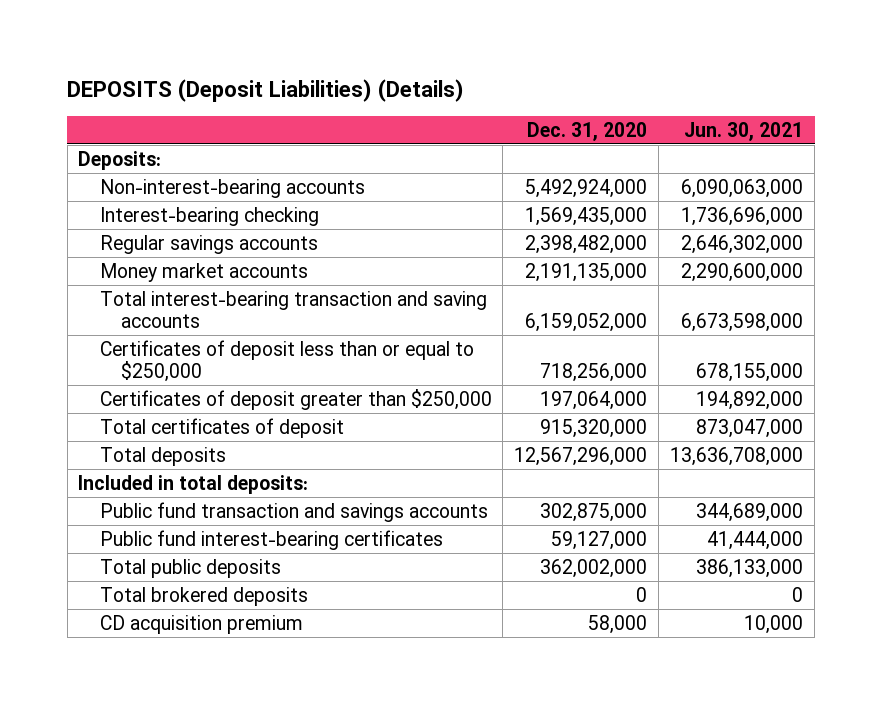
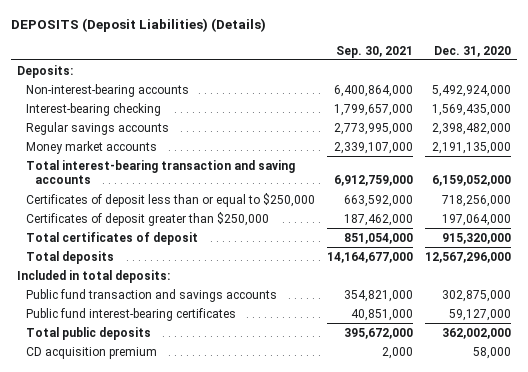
[684,121,804,141] Jun. 30, 2021 -> none
none -> [336,45,414,58] Sep. 30, 2021
[99,586,308,606] Total brokered deposits -> none

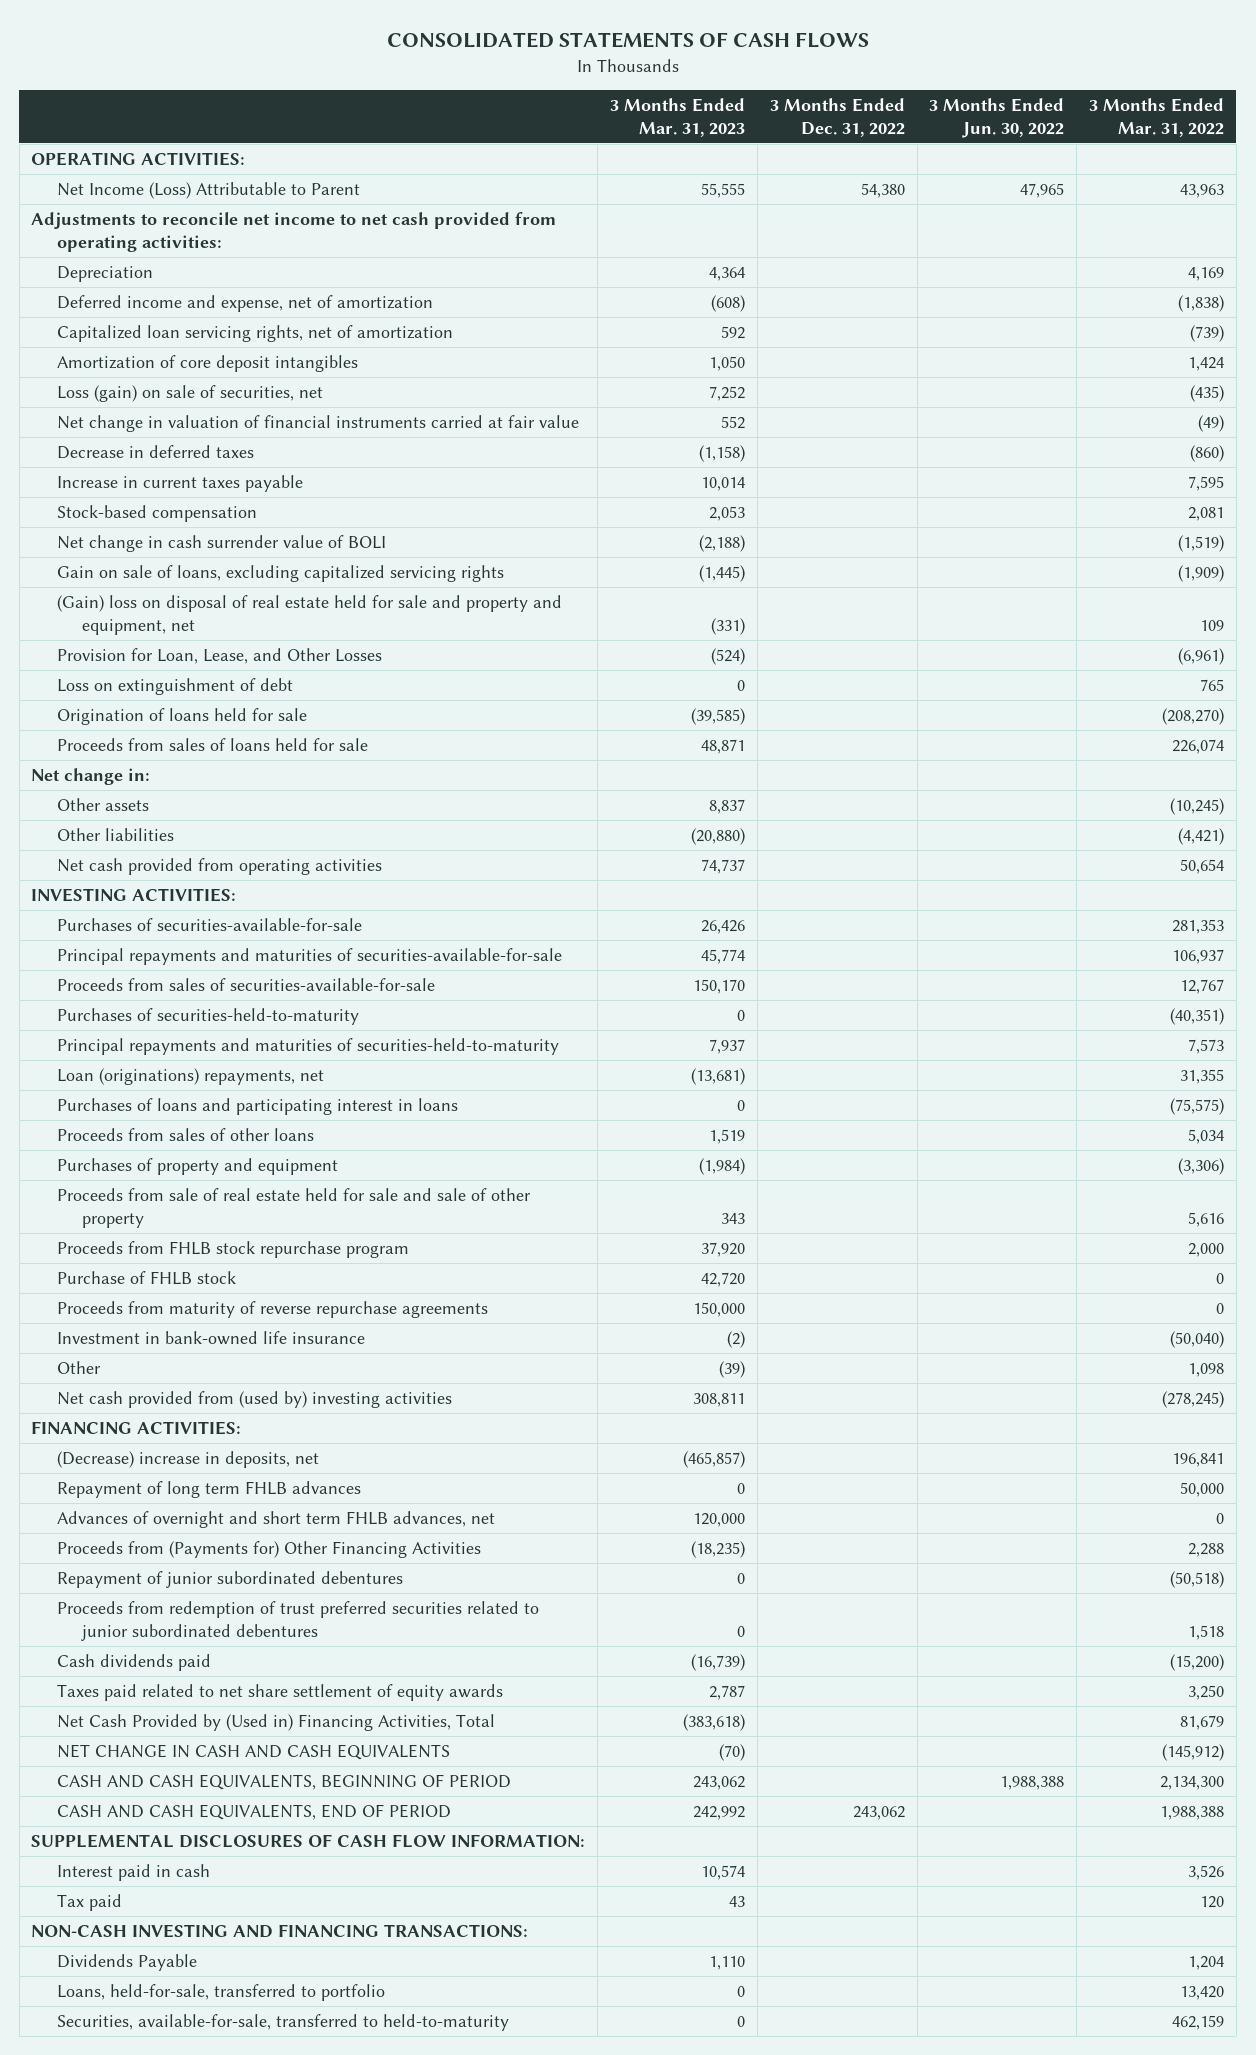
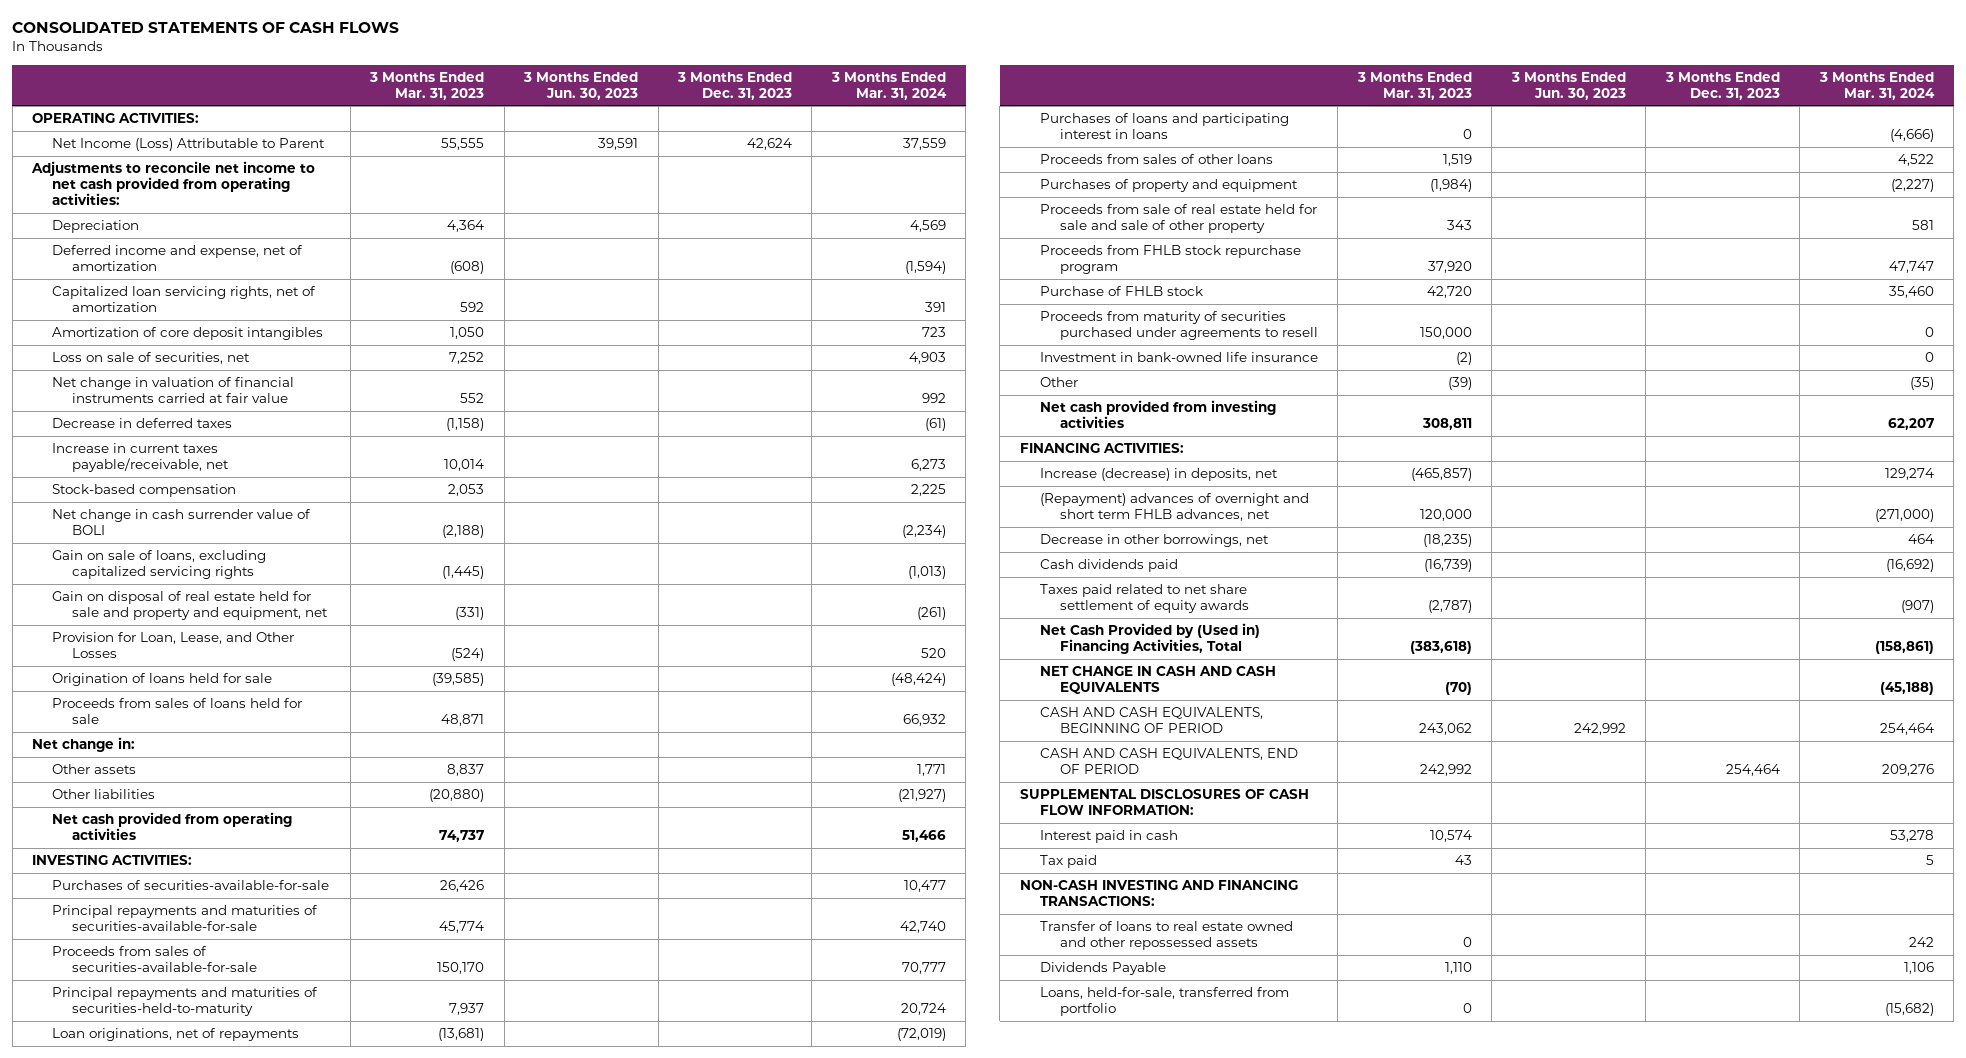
[769,98,905,138] 3 Months Ended Dec. 31, 2022 -> none
[929,98,1065,139] 3 Months Ended Jun. 30, 2022 -> none
[1089,98,1225,138] 3 Months Ended Mar. 31, 2022 -> none
none -> [523,71,639,100] 3 Months Ended Jun. 30, 2023
none -> [677,71,793,100] 3 Months Ended Dec. 31, 2023
none -> [830,71,947,100] 3 Months Ended Mar. 31, 2024
[56,384,323,402] Loss (gain) on sale of securities, net -> [52,352,251,365] Loss on sale of securities, net
[56,474,303,492] Increase in current taxes payable -> [52,443,230,472] Increase in current taxes payable/receivable, net
[56,594,562,635] (Gain) loss on disposal of real estate held for sale and property and equipment, net -> [52,591,329,620] Gain on disposal of real estate held for sale and property and equipment, net
[56,677,293,695] Loss on extinguishment of debt -> none
[56,1007,359,1025] Purchases of securities-held-to-maturity -> none
[56,1067,324,1085] Loan (originations) repayments, net -> [52,1028,300,1042] Loan originations, net of repayments
[56,1300,488,1318] Proceeds from maturity of reverse repurchase agreements -> [1039,311,1318,340] Proceeds from maturity of securities purchased under agreements to resell
[56,1390,452,1408] Net cash provided from (used by) investing activities -> [1039,400,1276,428] Net cash provided from investing activities
[56,1480,361,1498] Repayment of long term FHLB advances -> none
[56,1570,403,1588] Repayment of junior subordinated debentures -> none
[56,1600,539,1641] Proceeds from redemption of trust preferred securities related to junior subordinated debentures -> none
[56,1450,319,1468] (Decrease) increase in deposits, net -> [1039,468,1278,482] Increase (decrease) in deposits, net
[56,1510,495,1528] Advances of overnight and short term FHLB advances, net -> [1039,493,1309,521] (Repayment) advances of overnight and short term FHLB advances, net
[56,1540,481,1558] Proceeds from (Payments for) Other Financing Activities -> [1039,534,1269,548] Decrease in other borrowings, net
[709,1684,746,1700] 2,787 -> [1427,599,1472,613] (2,787)
none -> [1039,921,1293,950] Transfer of loans to real estate owned and other repossessed assets
[56,2013,509,2031] Securities, available-for-sale, transferred to held-to-maturity -> none
[56,1983,385,2001] Loans, held-for-sale, transferred to portfolio -> [1039,987,1289,1016] Loans, held-for-sale, transferred from portfolio

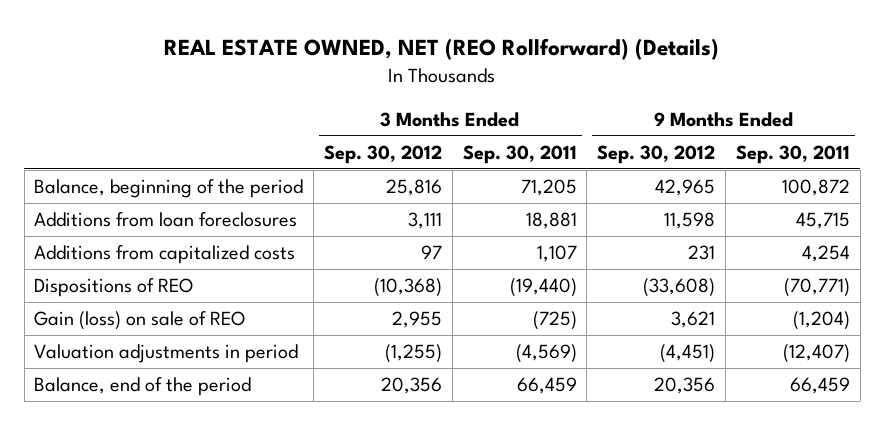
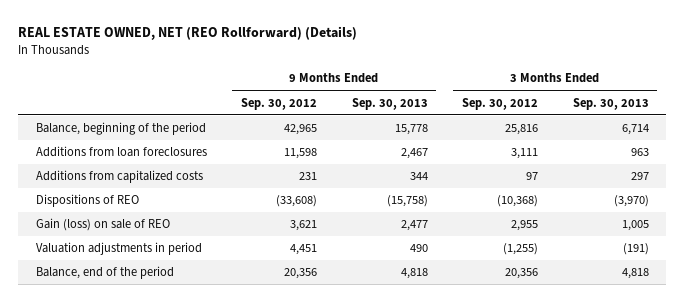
[462,144,577,164] Sep. 30, 2011 -> none
[735,144,850,164] Sep. 30, 2011 -> none
none -> [351,97,428,110] Sep. 30, 2013
none -> [572,97,649,110] Sep. 30, 2013
[660,344,716,364] (4,451) -> [290,244,318,256] 4,451

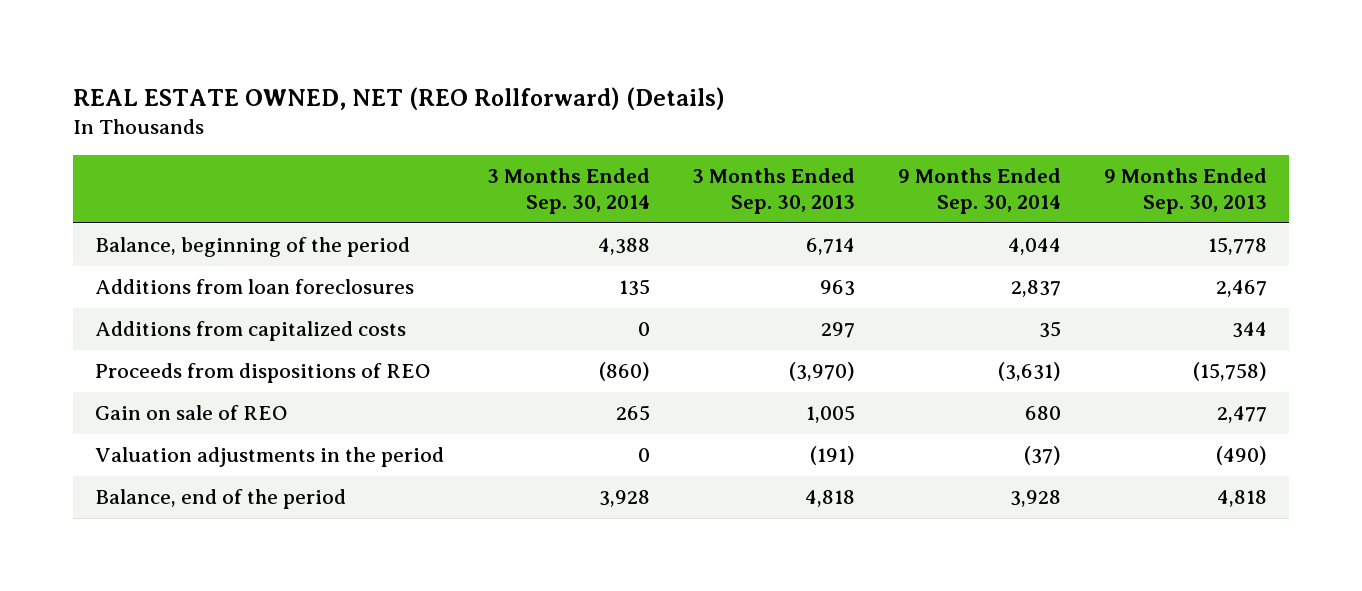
[241,97,318,110] Sep. 30, 2012 -> none
[462,97,539,110] Sep. 30, 2012 -> none
none -> [486,168,650,214] 3 Months Ended Sep. 30, 2014
none -> [898,168,1062,214] 9 Months Ended Sep. 30, 2014
[35,194,139,208] Dispositions of REO -> [94,363,431,384] Proceeds from dispositions of REO
[35,218,170,232] Gain (loss) on sale of REO -> [94,405,288,421] Gain on sale of REO
[35,242,202,256] Valuation adjustments in period -> [94,447,444,468] Valuation adjustments in the period
[409,244,428,253] 490 -> [1216,446,1268,466] (490)

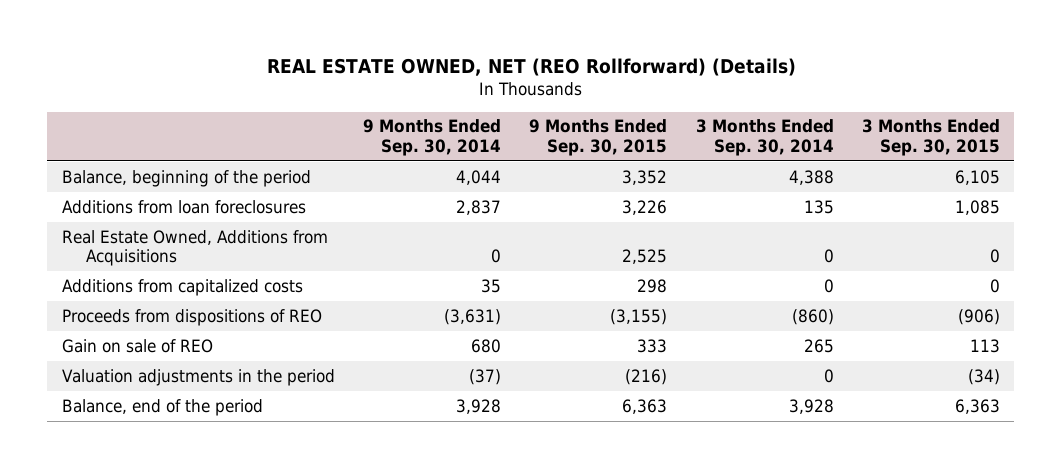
[692,168,856,214] 3 Months Ended Sep. 30, 2013 -> none
[1104,168,1268,214] 9 Months Ended Sep. 30, 2013 -> none
none -> [529,119,668,156] 9 Months Ended Sep. 30, 2015
none -> [862,119,1001,156] 3 Months Ended Sep. 30, 2015
none -> [61,229,328,267] Real Estate Owned, Additions from Acquisitions

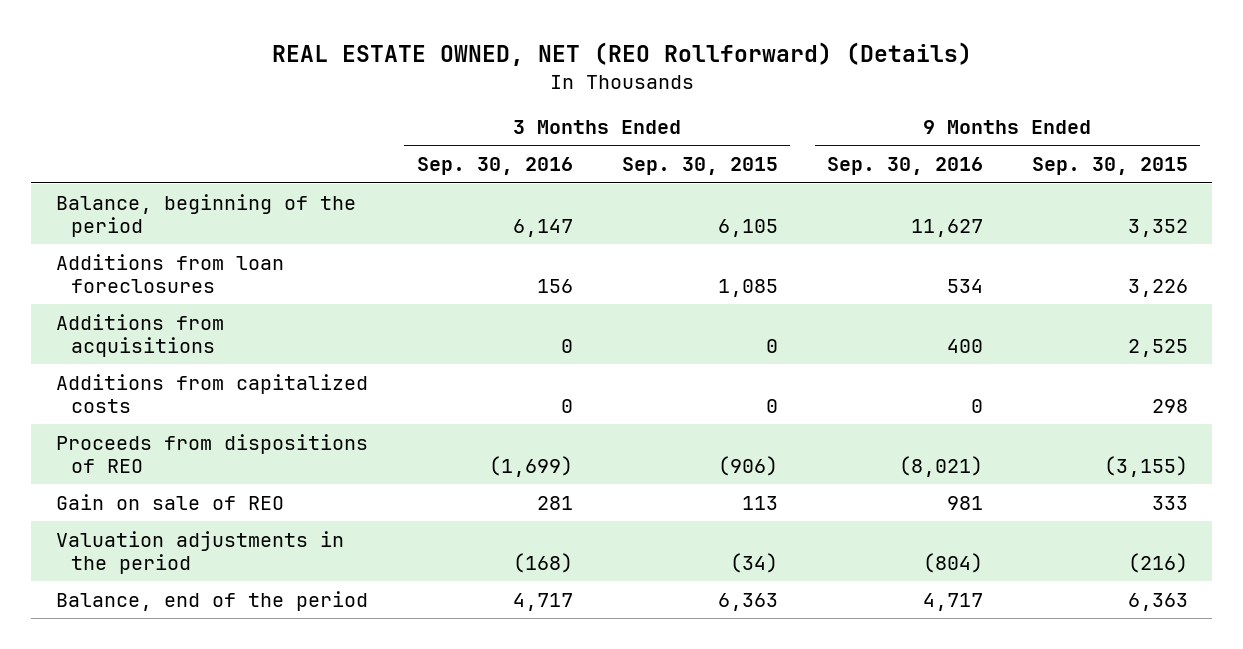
[362,119,501,156] 9 Months Ended Sep. 30, 2014 -> none
[695,119,834,156] 3 Months Ended Sep. 30, 2014 -> none
none -> [416,157,573,176] Sep. 30, 2016
none -> [826,157,983,176] Sep. 30, 2016
[61,229,328,267] Real Estate Owned, Additions from Acquisitions -> [55,313,224,357] Additions from acquisitions

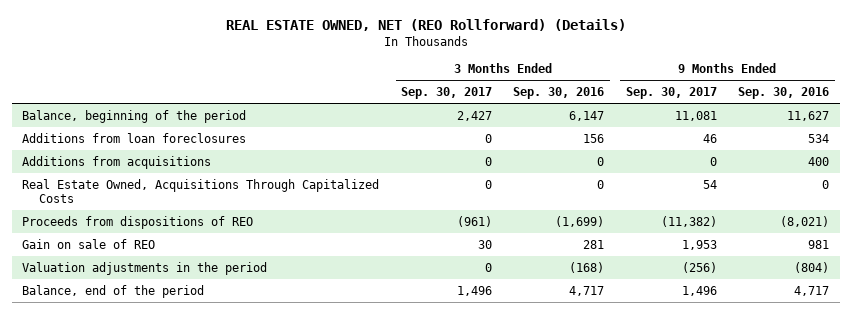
[621,157,778,176] Sep. 30, 2015 -> none
[1031,157,1188,176] Sep. 30, 2015 -> none
none -> [400,87,492,100] Sep. 30, 2017
none -> [625,87,717,100] Sep. 30, 2017
[55,373,368,413] Additions from capitalized costs -> [22,178,380,203] Real Estate Owned, Acquisitions Through Capitalized Costs

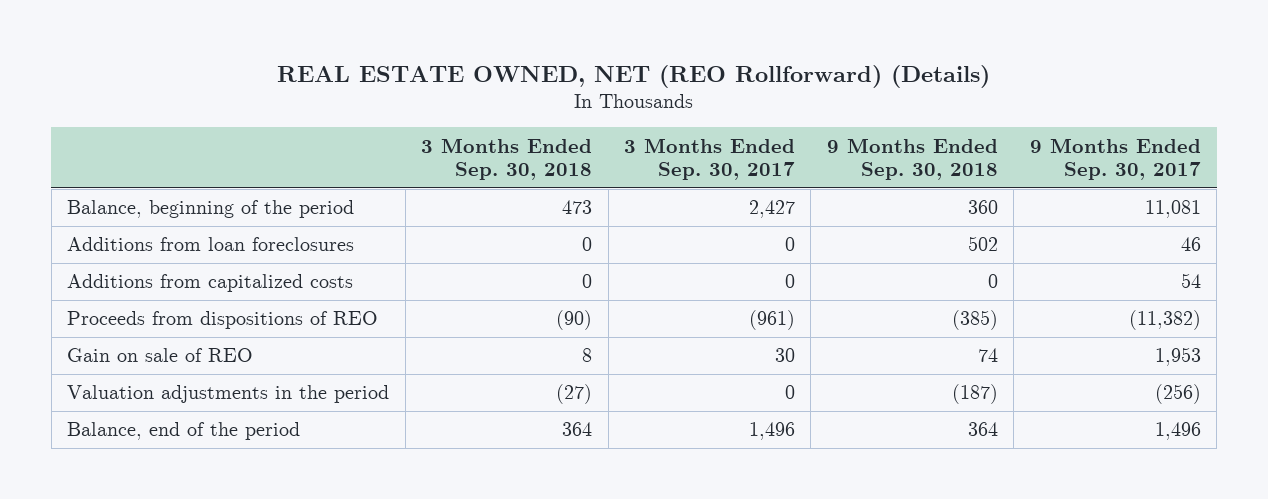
[513,87,605,100] Sep. 30, 2016 -> none
[738,87,830,100] Sep. 30, 2016 -> none
none -> [421,137,593,180] 3 Months Ended Sep. 30, 2018
none -> [826,137,998,180] 9 Months Ended Sep. 30, 2018
[22,155,212,169] Additions from acquisitions -> none
[22,178,380,203] Real Estate Owned, Acquisitions Through Capitalized Costs -> [67,274,354,293] Additions from capitalized costs

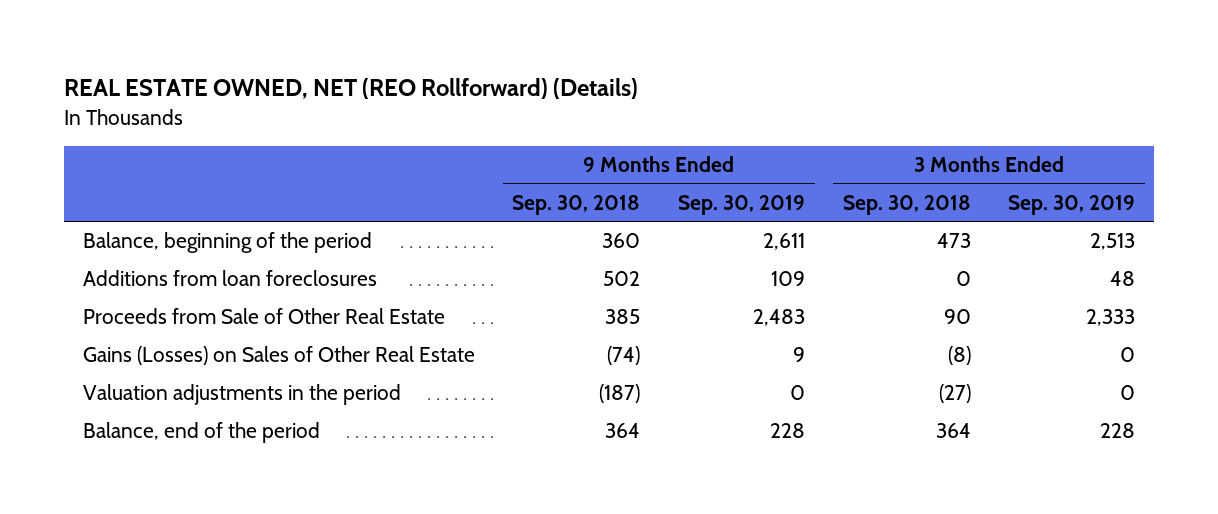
[624,137,796,180] 3 Months Ended Sep. 30, 2017 -> none
[1029,137,1201,180] 9 Months Ended Sep. 30, 2017 -> none
none -> [678,194,806,215] Sep. 30, 2019
none -> [1008,194,1136,215] Sep. 30, 2019
[67,274,354,293] Additions from capitalized costs -> none
[67,311,379,330] Proceeds from dispositions of REO -> [82,308,445,325] Proceeds from Sale of Other Real Estate
[556,310,593,331] (90) -> [943,309,971,325] 90
[951,310,998,331] (385) -> [605,309,641,325] 385
[67,348,254,363] Gain on sale of REO -> [82,346,475,366] Gains (Losses) on Sales of Other Real Estate
[582,348,593,363] 8 -> [947,346,971,366] (8)
[977,348,998,363] 74 -> [607,346,641,366] (74)

